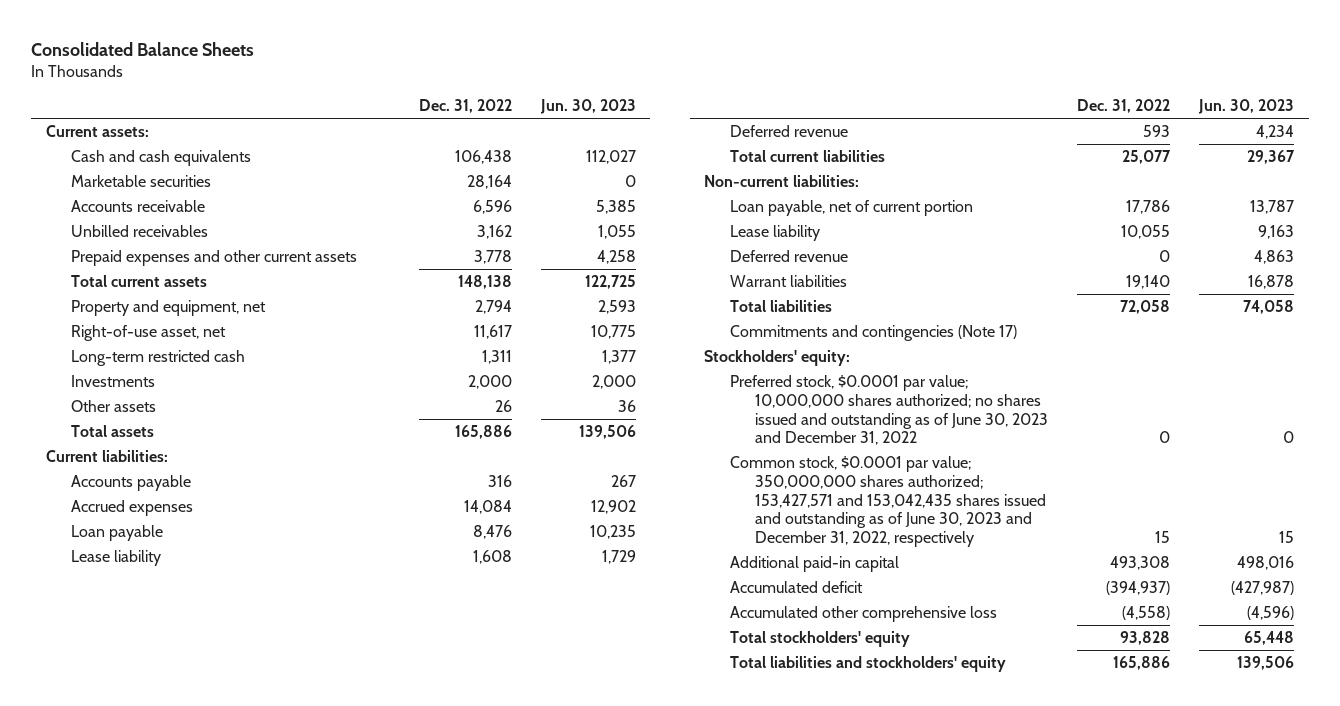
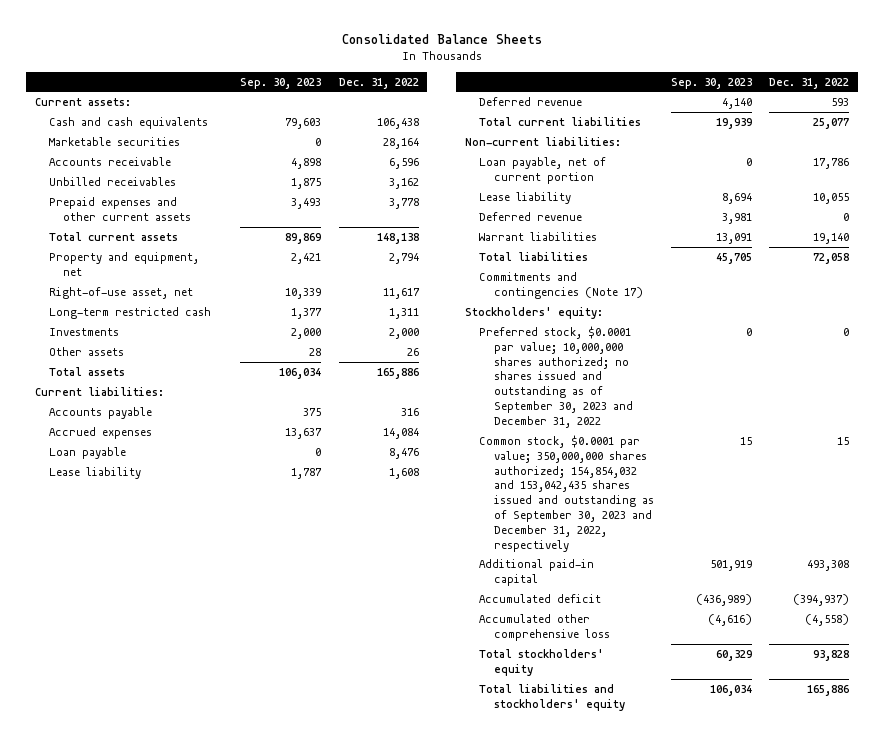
[539,99,636,115] Jun. 30, 2023 -> none
none -> [240,77,322,89] Sep. 30, 2023
[729,375,1049,446] Preferred stock, $0.0001 par value; 10,000,000 shares authorized; no shares issued and outstanding as of June 30, 2023 and December 31, 2022 -> [479,325,633,428] Preferred stock, $0.0001 par value; 10,000,000 shares authorized; no shares issued and outstanding as of September 30, 2023 and December 31, 2022
[729,456,1047,548] Common stock, $0.0001 par value; 350,000,000 shares authorized; 153,427,571 and 153,042,435 shares issued and outstanding as of June 30, 2023 and December 31, 2022, respectively -> [479,434,654,552] Common stock, $0.0001 par value; 350,000,000 shares authorized; 154,854,032 and 153,042,435 shares issued and outstanding as of September 30, 2023 and December 31, 2022, respectively

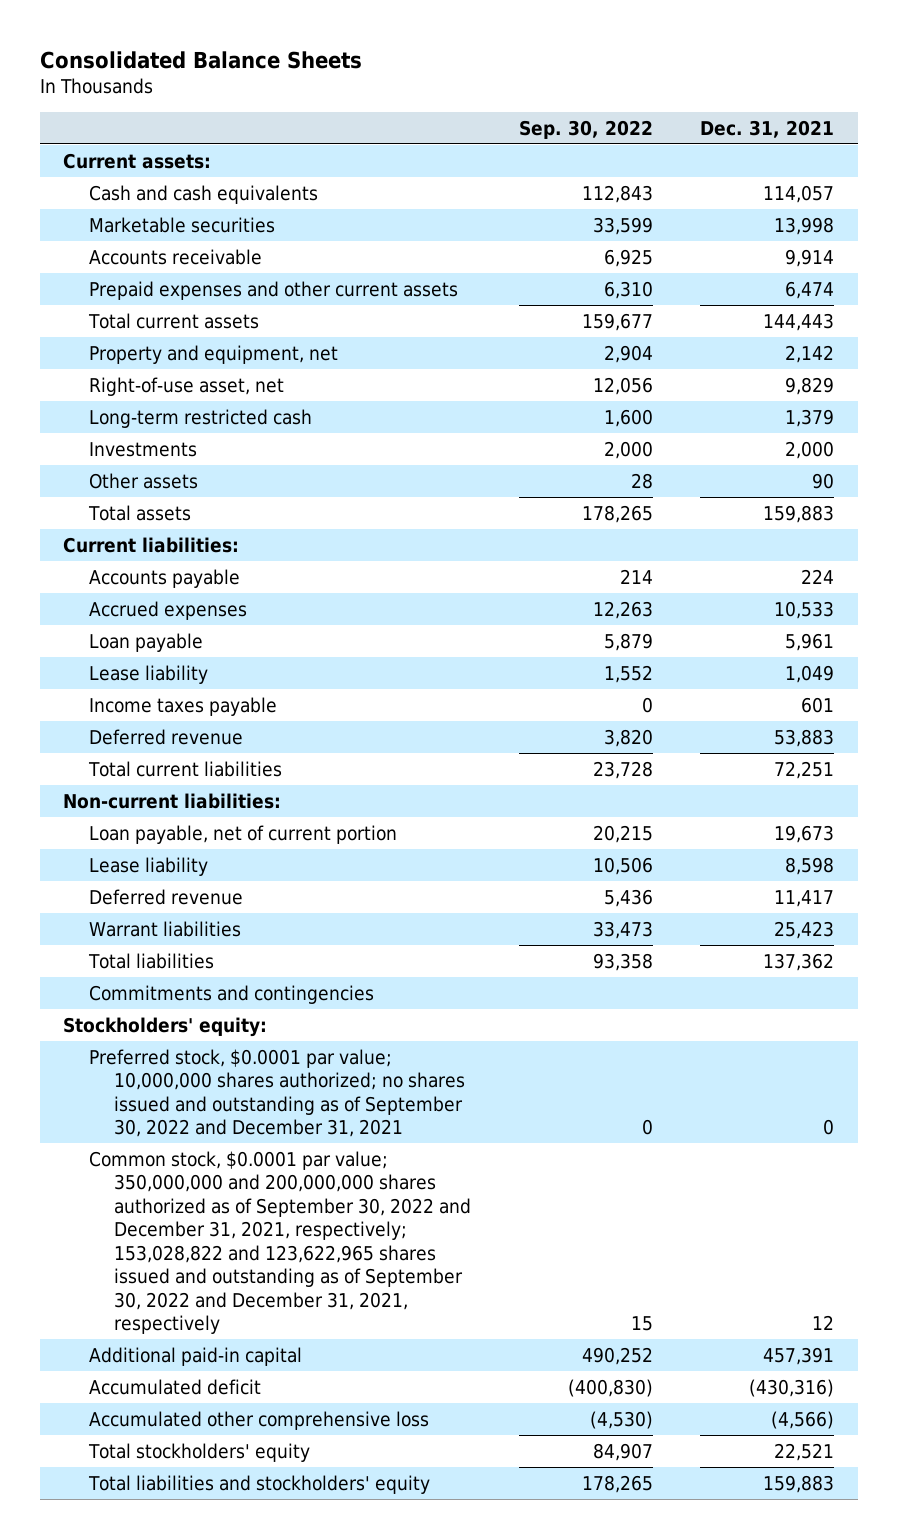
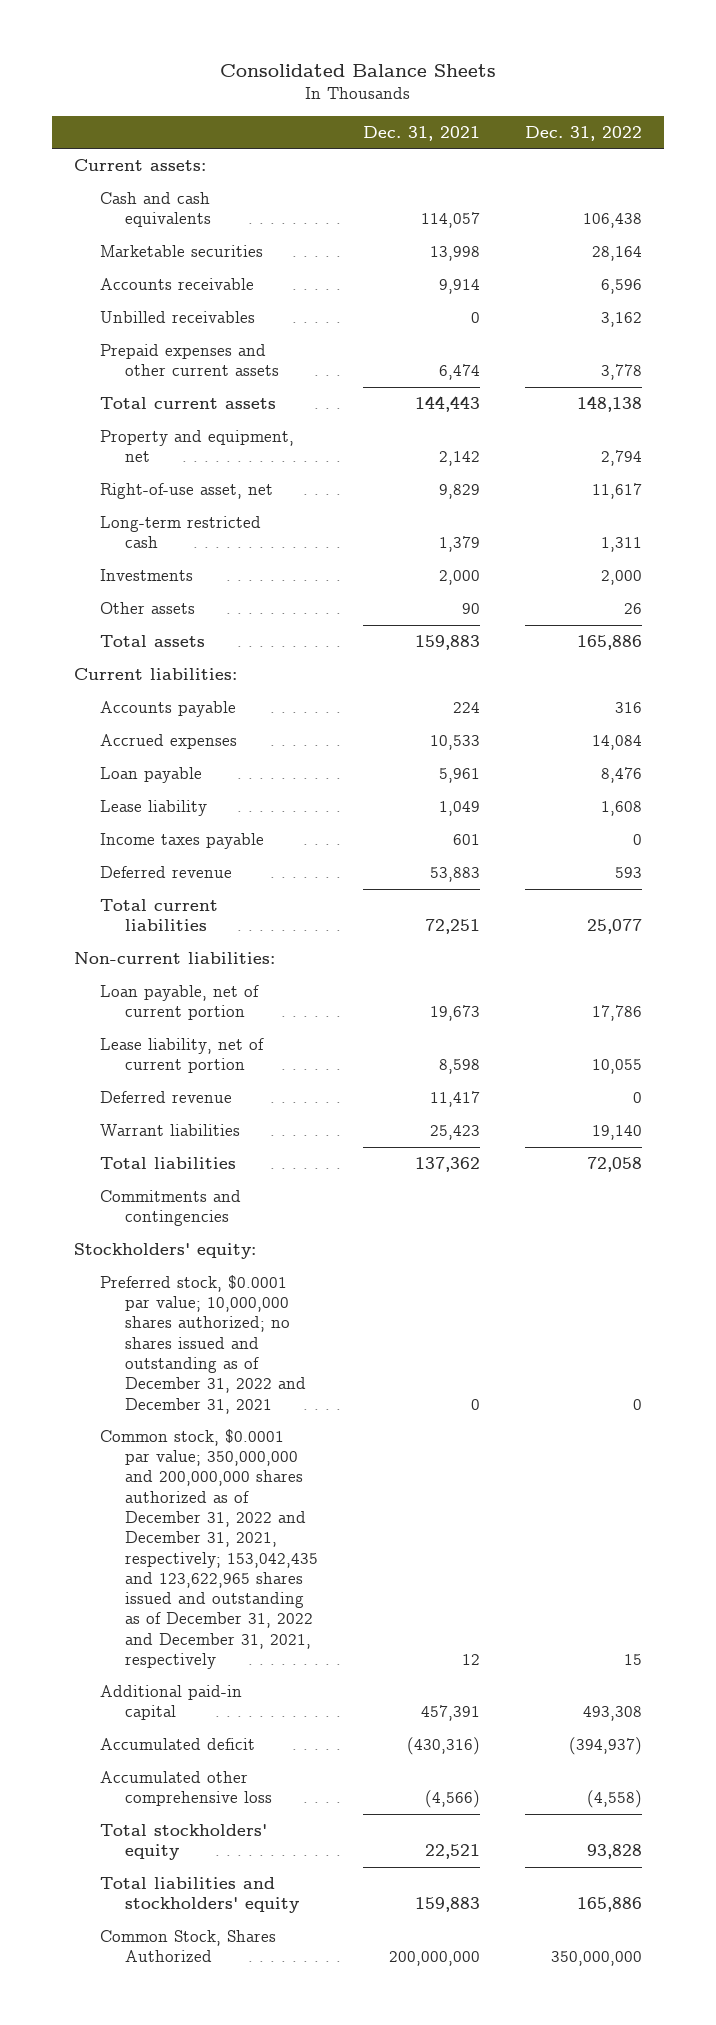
[518,119,653,139] Sep. 30, 2022 -> none
none -> [524,125,642,141] Dec. 31, 2022
none -> [99,310,255,323] Unbilled receivables
[88,856,208,876] Lease liability -> [99,1037,264,1074] Lease liability, net of current portion
[88,1048,466,1138] Preferred stock, $0.0001 par value; 10,000,000 shares authorized; no shares issued and outstanding as of September 30, 2022 and December 31, 2021 -> [99,1274,307,1414] Preferred stock, $0.0001 par value; 10,000,000 shares authorized; no shares issued and outstanding as of December 31, 2022 and December 31, 2021
[88,1150,472,1335] Common stock, $0.0001 par value; 350,000,000 and 200,000,000 shares authorized as of September 30, 2022 and December 31, 2021, respectively; 153,028,822 and 123,622,965 shares issued and outstanding as of September 30, 2022 and December 31, 2021, respectively -> [99,1428,319,1669] Common stock, $0.0001 par value; 350,000,000 and 200,000,000 shares authorized as of December 31, 2022 and December 31, 2021, respectively; 153,042,435 and 123,622,965 shares issued and outstanding as of December 31, 2022 and December 31, 2021, respectively
none -> [99,1929,276,1963] Common Stock, Shares Authorized

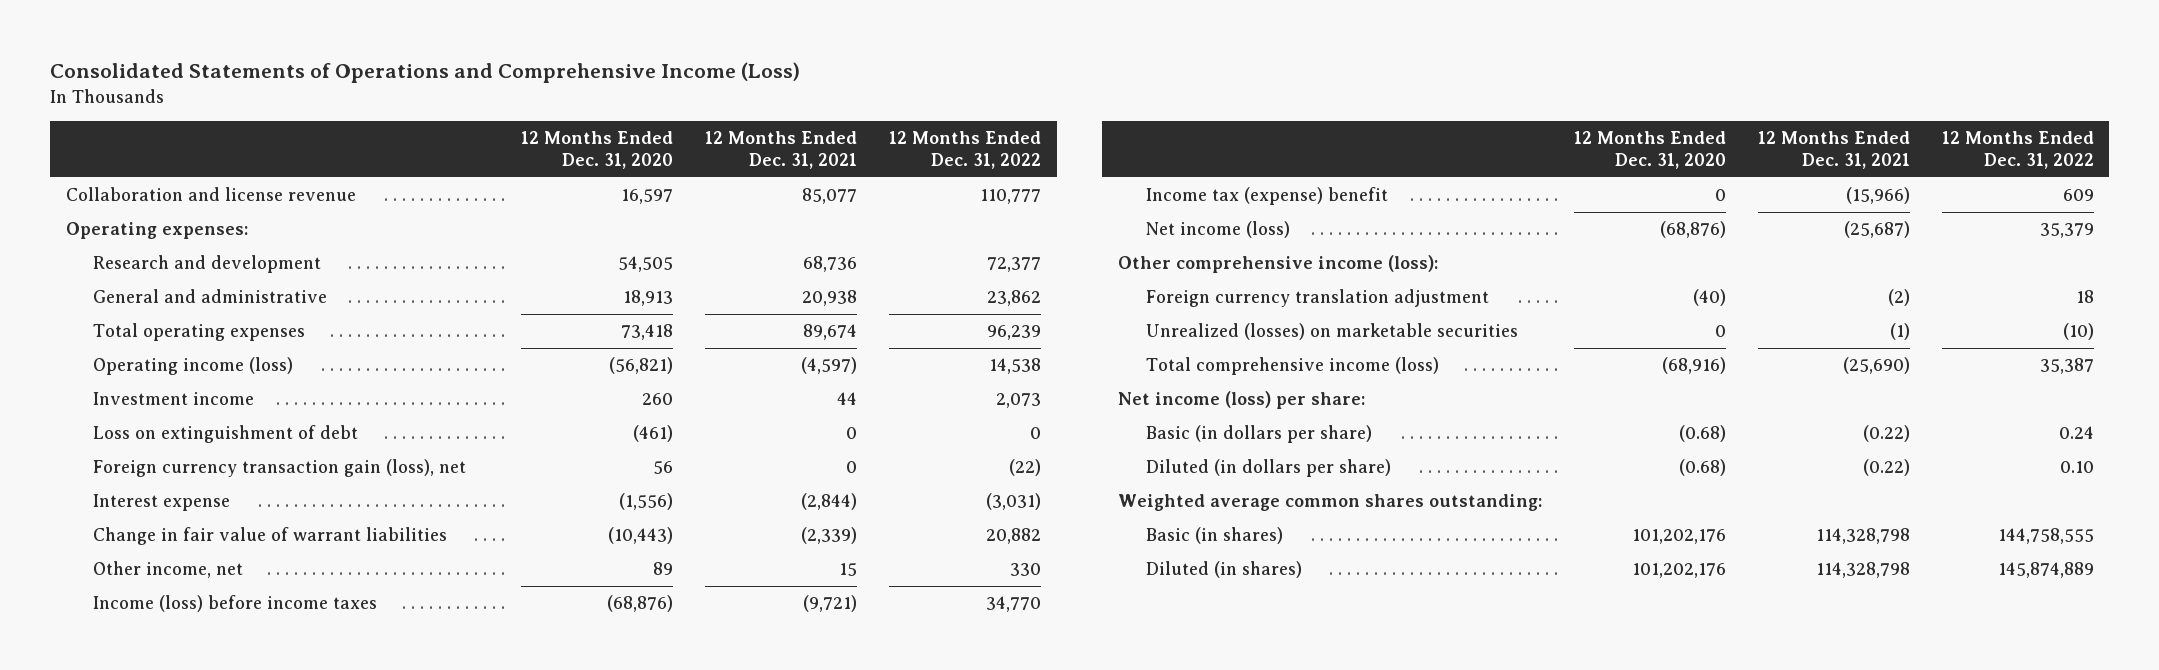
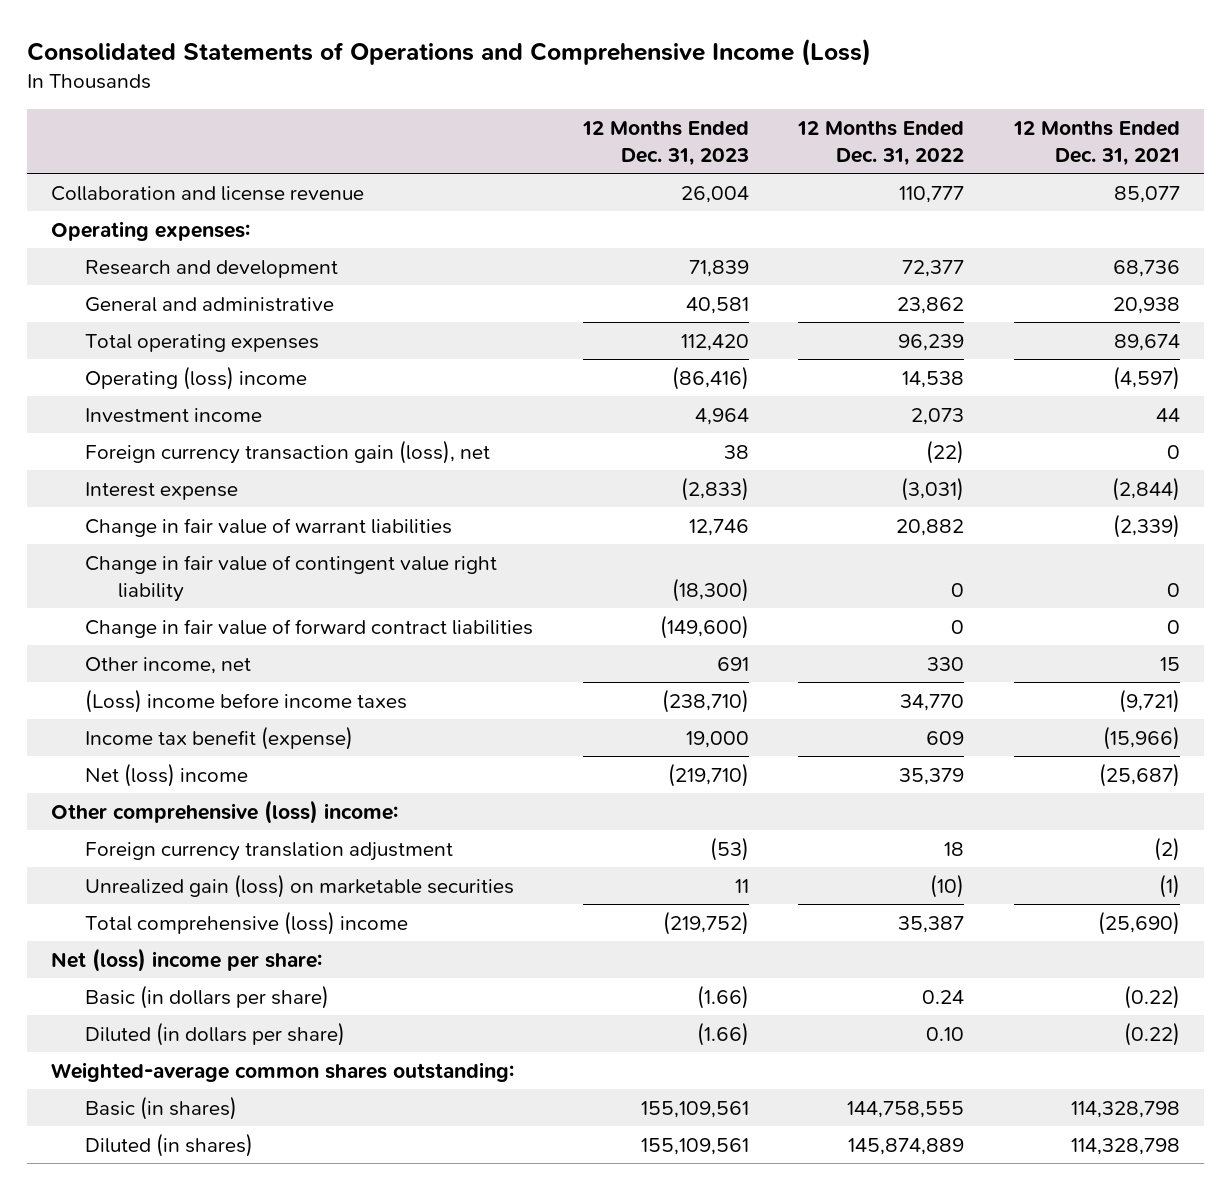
[521,131,674,170] 12 Months Ended Dec. 31, 2020 -> none
none -> [581,120,749,166] 12 Months Ended Dec. 31, 2023
[93,357,294,376] Operating income (loss) -> [84,365,307,390] Operating (loss) income
[93,425,359,444] Loss on extinguishment of debt -> none
none -> [84,554,497,602] Change in fair value of contingent value right liability
none -> [84,618,533,638] Change in fair value of forward contract liabilities
[93,595,378,613] Income (loss) before income taxes -> [84,688,407,713] (Loss) income before income taxes
[1145,187,1388,206] Income tax (expense) benefit -> [84,725,353,750] Income tax benefit (expense)
[1145,221,1290,239] Net income (loss) -> [84,762,248,787] Net (loss) income
[1118,255,1439,274] Other comprehensive income (loss): -> [51,799,399,824] Other comprehensive (loss) income:
[1145,323,1518,341] Unrealized (losses) on marketable securities -> [84,873,514,898] Unrealized gain (loss) on marketable securities
[1145,357,1439,376] Total comprehensive income (loss) -> [84,910,408,935] Total comprehensive (loss) income
[1118,391,1366,410] Net income (loss) per share: -> [51,947,323,972] Net (loss) income per share:
[1118,494,1543,512] Weighted average common shares outstanding: -> [51,1061,515,1082] Weighted-average common shares outstanding:

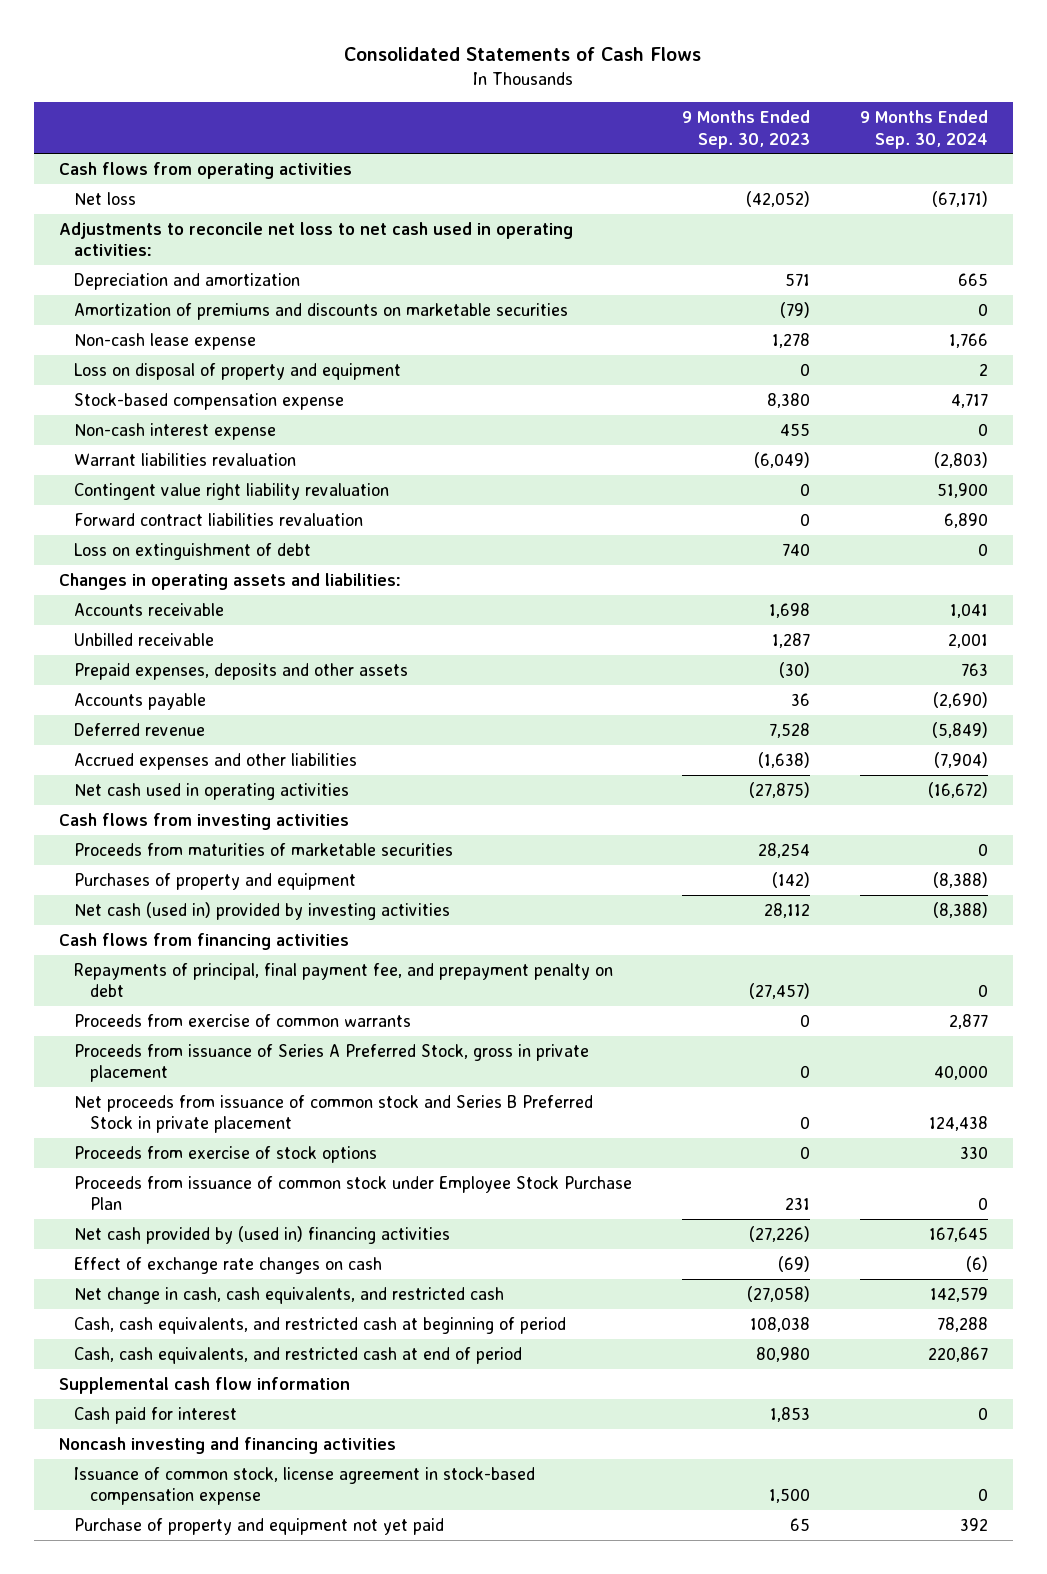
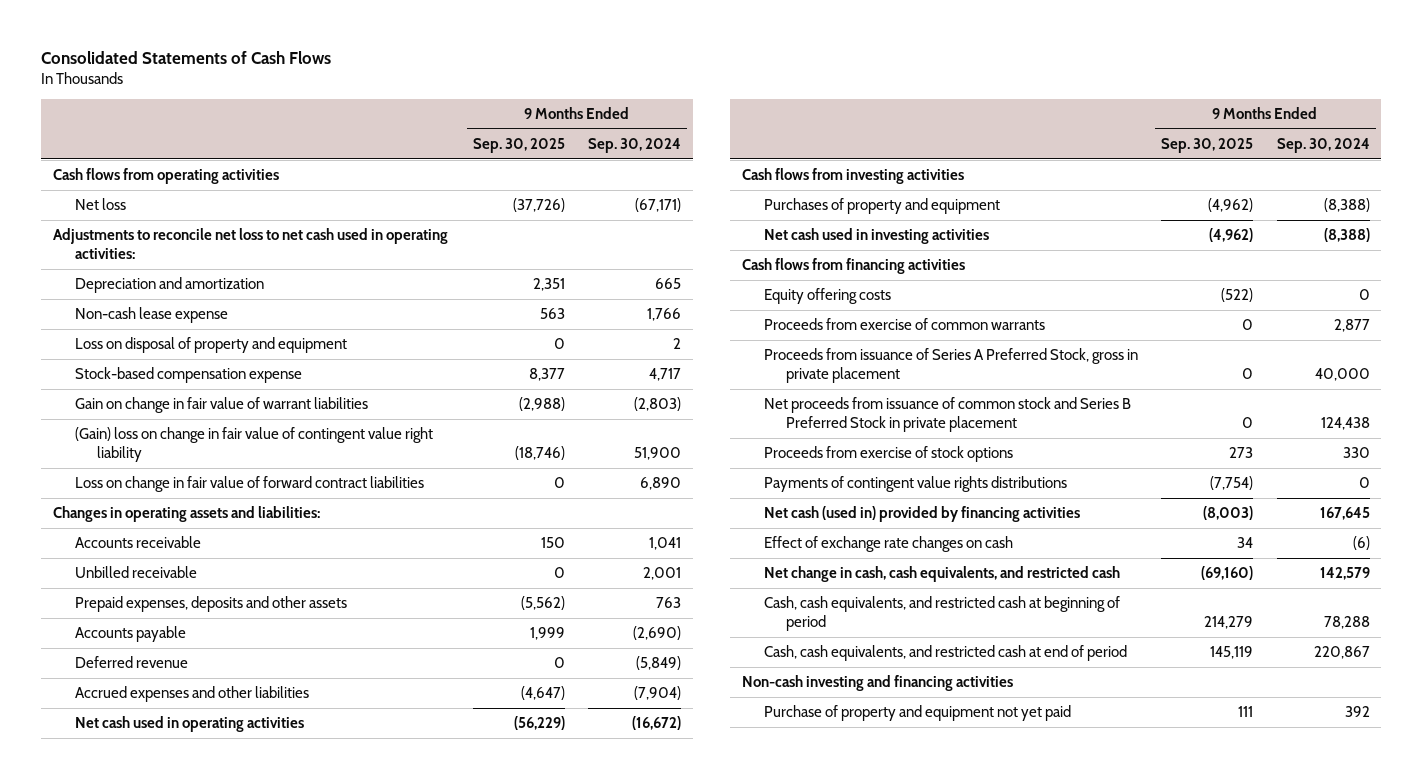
[682,110,811,149] 9 Months Ended Sep. 30, 2023 -> none
none -> [472,138,565,154] Sep. 30, 2025
[74,302,569,320] Amortization of premiums and discounts on marketable securities -> none
[74,422,277,440] Non-cash interest expense -> none
[74,542,312,560] Loss on extinguishment of debt -> none
[74,452,297,466] Warrant liabilities revaluation -> [75,397,369,414] Gain on change in fair value of warrant liabilities
[74,482,390,500] Contingent value right liability revaluation -> [75,427,434,462] (Gain) loss on change in fair value of contingent value right liability
[74,512,364,526] Forward contract liabilities revaluation -> [75,476,425,493] Loss on change in fair value of forward contract liabilities
[74,842,454,856] Proceeds from maturities of marketable securities -> none
[74,901,451,920] Net cash (used in) provided by investing activities -> [763,228,989,245] Net cash used in investing activities
[74,962,614,998] Repayments of principal, final payment fee, and prepayment penalty on debt -> none
none -> [763,288,891,305] Equity offering costs
[74,1175,633,1211] Proceeds from issuance of common stock under Employee Stock Purchase Plan -> none
none -> [763,476,1067,493] Payments of contingent value rights distributions
[74,1225,451,1244] Net cash provided by (used in) financing activities -> [763,506,1080,523] Net cash (used in) provided by financing activities
[58,1376,350,1394] Supplemental cash flow information -> none
[74,1406,238,1424] Cash paid for interest -> none
[74,1466,536,1506] Issuance of common stock, license agreement in stock-based compensation expense -> none
[58,1436,396,1454] Noncash investing and financing activities -> [741,675,1013,692] Non-cash investing and financing activities

